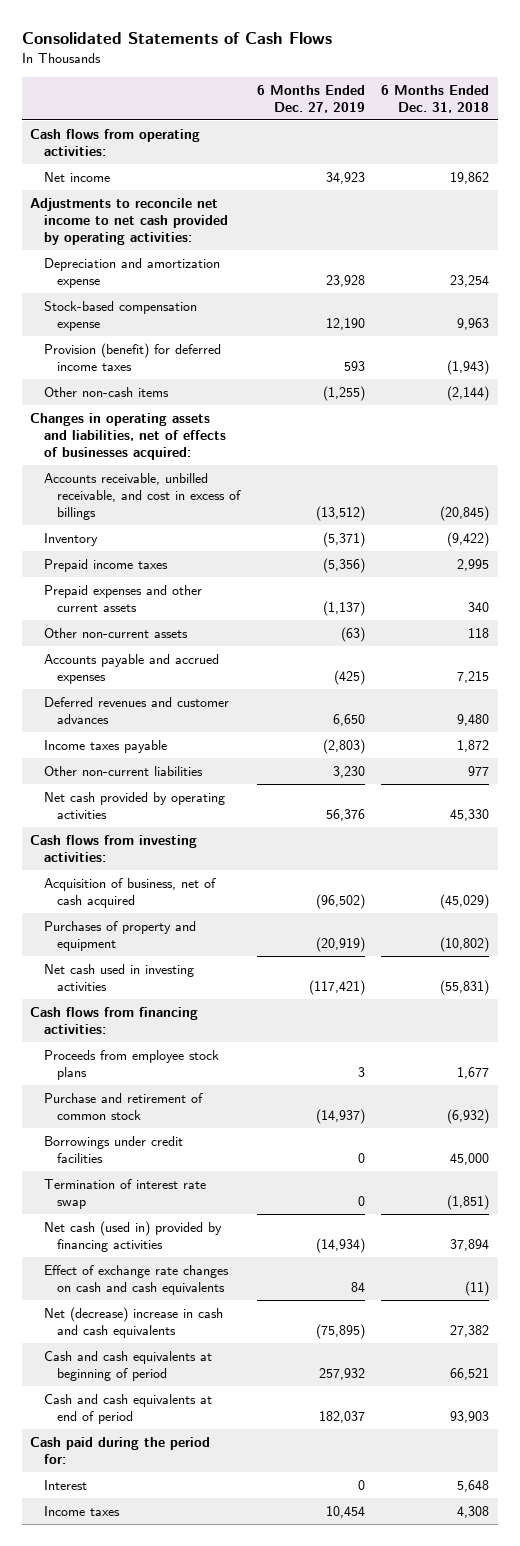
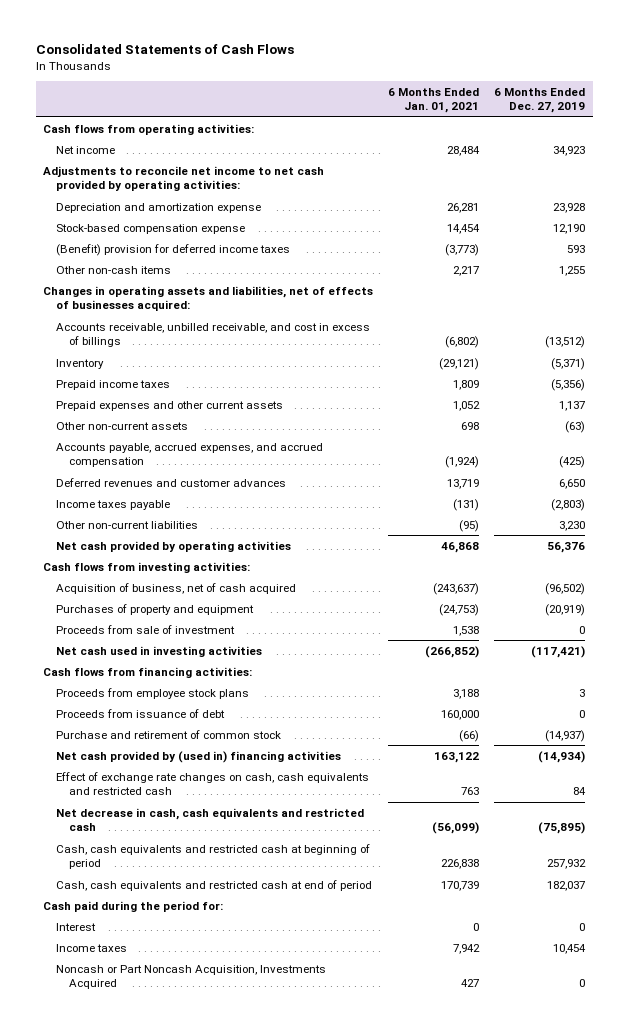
[381,85,490,114] 6 Months Ended Dec. 31, 2018 -> none
none -> [388,87,480,114] 6 Months Ended Jan. 01, 2021
[43,342,221,371] Provision (benefit) for deferred income taxes -> [56,243,291,256] (Benefit) provision for deferred income taxes
[322,385,365,401] (1,255) -> [559,265,586,276] 1,255
[322,600,365,616] (1,137) -> [559,400,586,411] 1,137
[43,653,219,684] Accounts payable and accrued expenses -> [56,442,324,468] Accounts payable, accrued expenses, and accrued compensation
none -> [56,624,236,634] Proceeds from sale of investment
none -> [56,708,226,718] Proceeds from issuance of debt
[43,1135,183,1163] Borrowings under credit facilities -> none
[43,1178,206,1209] Termination of interest rate swap -> none
[43,1220,222,1252] Net cash (used in) provided by financing activities -> [56,750,342,763] Net cash provided by (used in) financing activities
[43,1264,229,1295] Effect of exchange rate changes on cash and cash equivalents -> [56,771,370,796] Effect of exchange rate changes on cash, cash equivalents and restricted cash
[43,1306,223,1338] Net (decrease) increase in cash and cash equivalents -> [56,807,365,832] Net decrease in cash, cash equivalents and restricted cash
[43,1350,212,1381] Cash and cash equivalents at beginning of period -> [56,843,371,870] Cash, cash equivalents and restricted cash at beginning of period
[43,1393,212,1424] Cash and cash equivalents at end of period -> [56,879,373,891] Cash, cash equivalents and restricted cash at end of period
none -> [56,964,327,990] Noncash or Part Noncash Acquisition, Investments Acquired

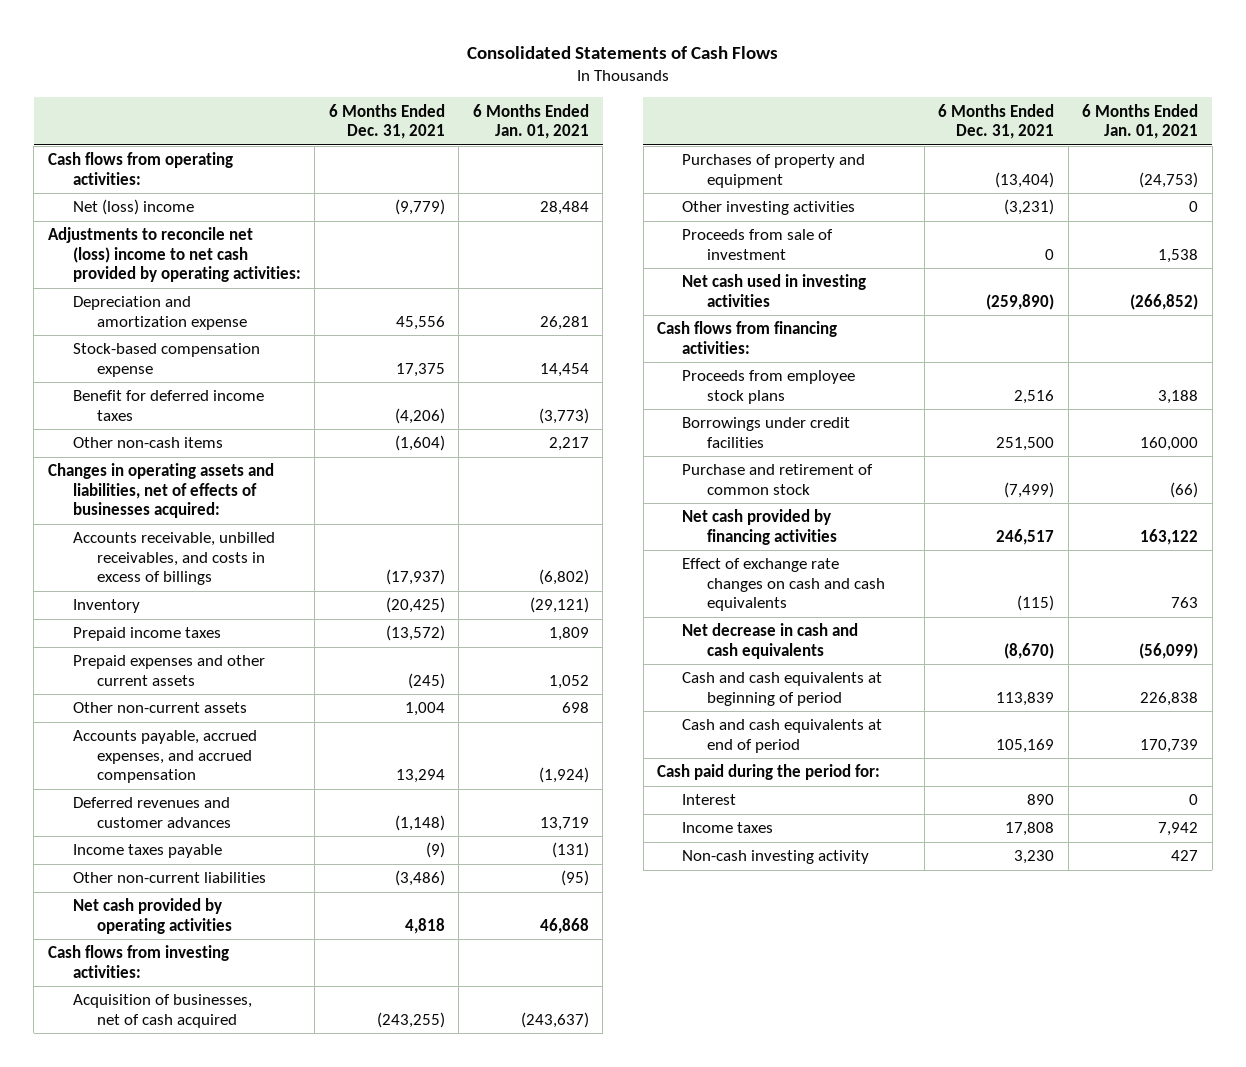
[494,87,586,114] 6 Months Ended Dec. 27, 2019 -> none
none -> [328,103,445,139] 6 Months Ended Dec. 31, 2021
[56,145,116,154] Net income -> [72,199,194,216] Net (loss) income
[43,165,325,192] Adjustments to reconcile net income to net cash provided by operating activities: -> [47,227,301,283] Adjustments to reconcile net (loss) income to net cash provided by operating activities:
[56,243,291,256] (Benefit) provision for deferred income taxes -> [72,390,264,421] Benefit for deferred income taxes
[56,322,371,348] Accounts receivable, unbilled receivable, and cost in excess of billings -> [72,532,275,586] Accounts receivable, unbilled receivables, and costs in excess of billings
[56,582,297,594] Acquisition of business, net of cash acquired -> [72,994,252,1028] Acquisition of businesses, net of cash acquired
none -> [682,201,856,216] Other investing activities
[56,708,226,718] Proceeds from issuance of debt -> [682,417,851,448] Borrowings under credit facilities
[56,750,342,763] Net cash provided by (used in) financing activities -> [682,509,838,545] Net cash provided by financing activities
[56,771,370,796] Effect of exchange rate changes on cash, cash equivalents and restricted cash -> [682,558,886,612] Effect of exchange rate changes on cash and cash equivalents
[56,807,365,832] Net decrease in cash, cash equivalents and restricted cash -> [682,623,859,659] Net decrease in cash and cash equivalents
[56,843,371,870] Cash, cash equivalents and restricted cash at beginning of period -> [682,672,883,706] Cash and cash equivalents at beginning of period
[56,879,373,891] Cash, cash equivalents and restricted cash at end of period -> [682,719,883,753] Cash and cash equivalents at end of period
[56,964,327,990] Noncash or Part Noncash Acquisition, Investments Acquired -> [682,850,870,865] Non-cash investing activity

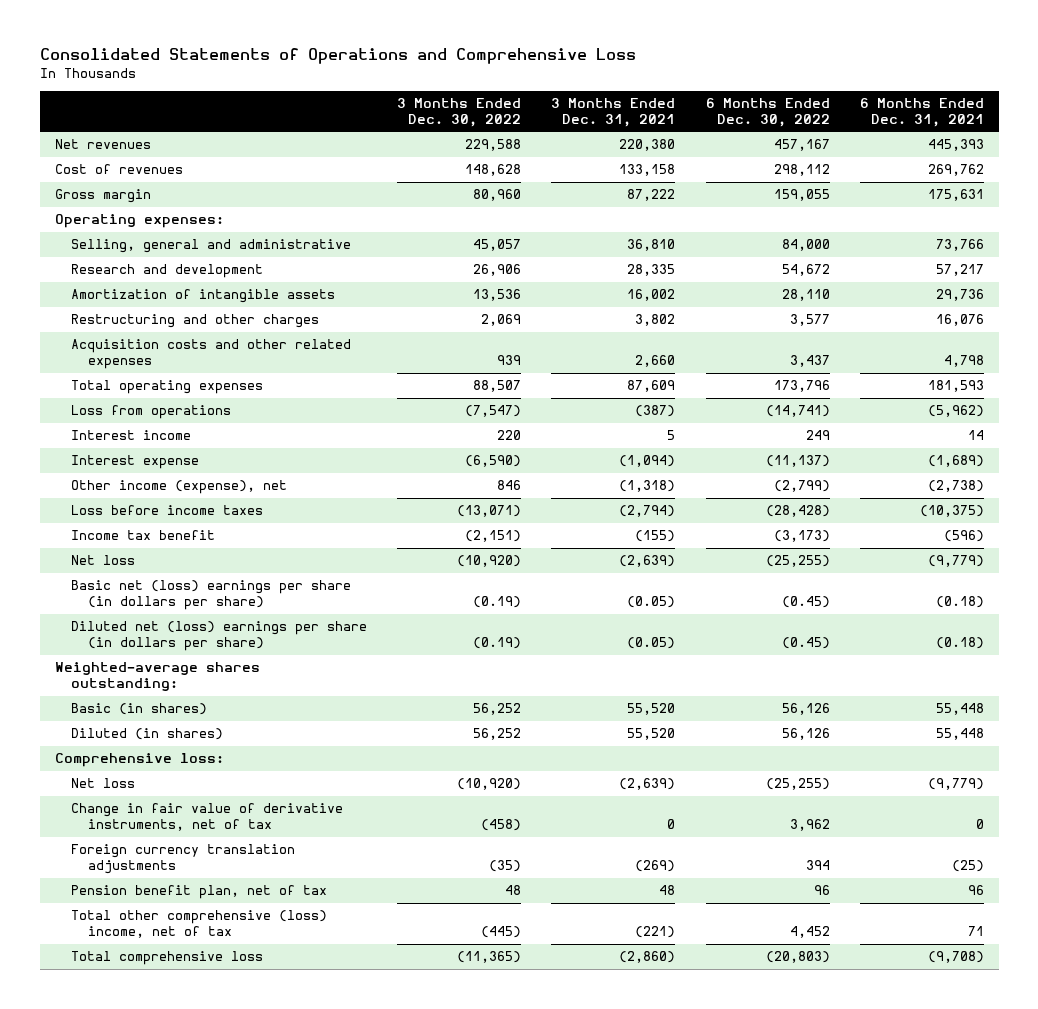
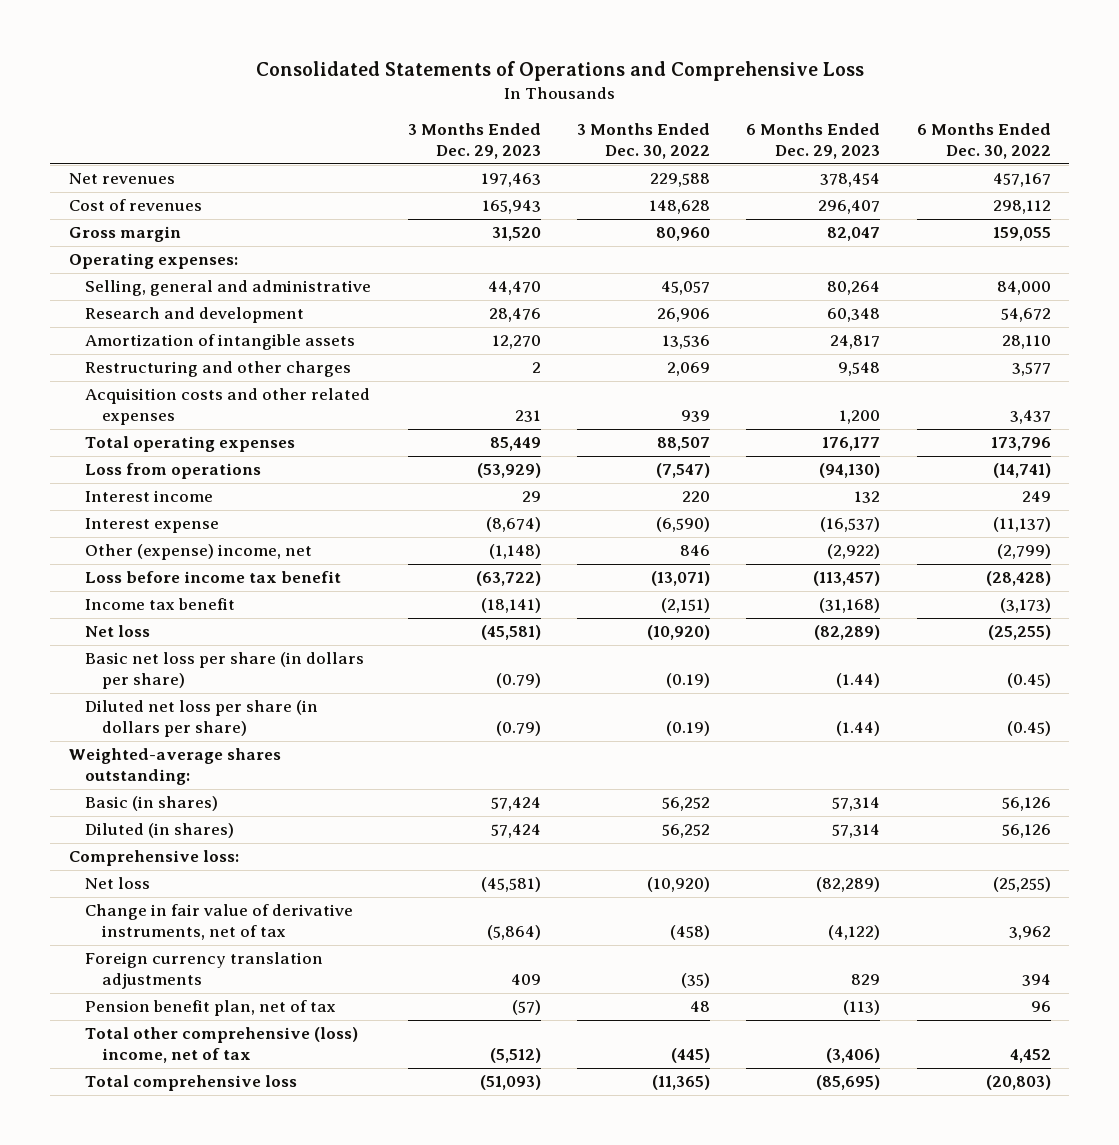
[551,98,676,127] 3 Months Ended Dec. 31, 2021 -> none
[859,98,984,127] 6 Months Ended Dec. 31, 2021 -> none
none -> [407,123,541,160] 3 Months Ended Dec. 29, 2023
none -> [746,123,881,160] 6 Months Ended Dec. 29, 2023
[71,480,288,495] Other income (expense), net -> [85,544,313,561] Other (expense) income, net
[71,505,264,516] Loss before income taxes -> [85,571,342,584] Loss before income tax benefit
[71,580,352,611] Basic net (loss) earnings per share (in dollars per share) -> [85,652,365,690] Basic net loss per share (in dollars per share)
[71,621,368,652] Diluted net (loss) earnings per share (in dollars per share) -> [85,700,319,738] Diluted net loss per share (in dollars per share)

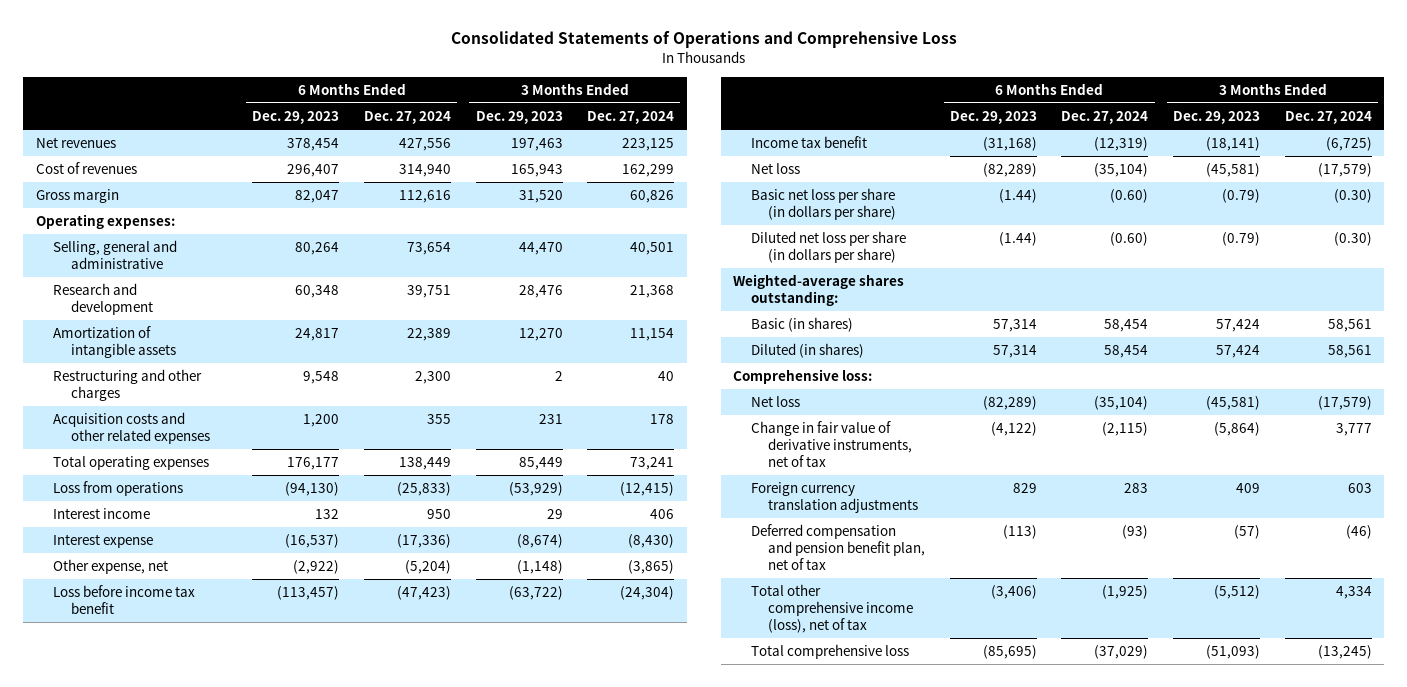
[577,123,711,160] 3 Months Ended Dec. 30, 2022 -> none
[916,123,1051,160] 6 Months Ended Dec. 30, 2022 -> none
none -> [363,111,451,125] Dec. 27, 2024
none -> [587,111,675,125] Dec. 27, 2024
[85,544,313,561] Other (expense) income, net -> [53,559,169,575] Other expense, net
[85,1000,337,1017] Pension benefit plan, net of tax -> [750,524,926,570] Deferred compensation and pension benefit plan, net of tax
[85,1027,359,1064] Total other comprehensive (loss) income, net of tax -> [750,584,914,633] Total other comprehensive income (loss), net of tax

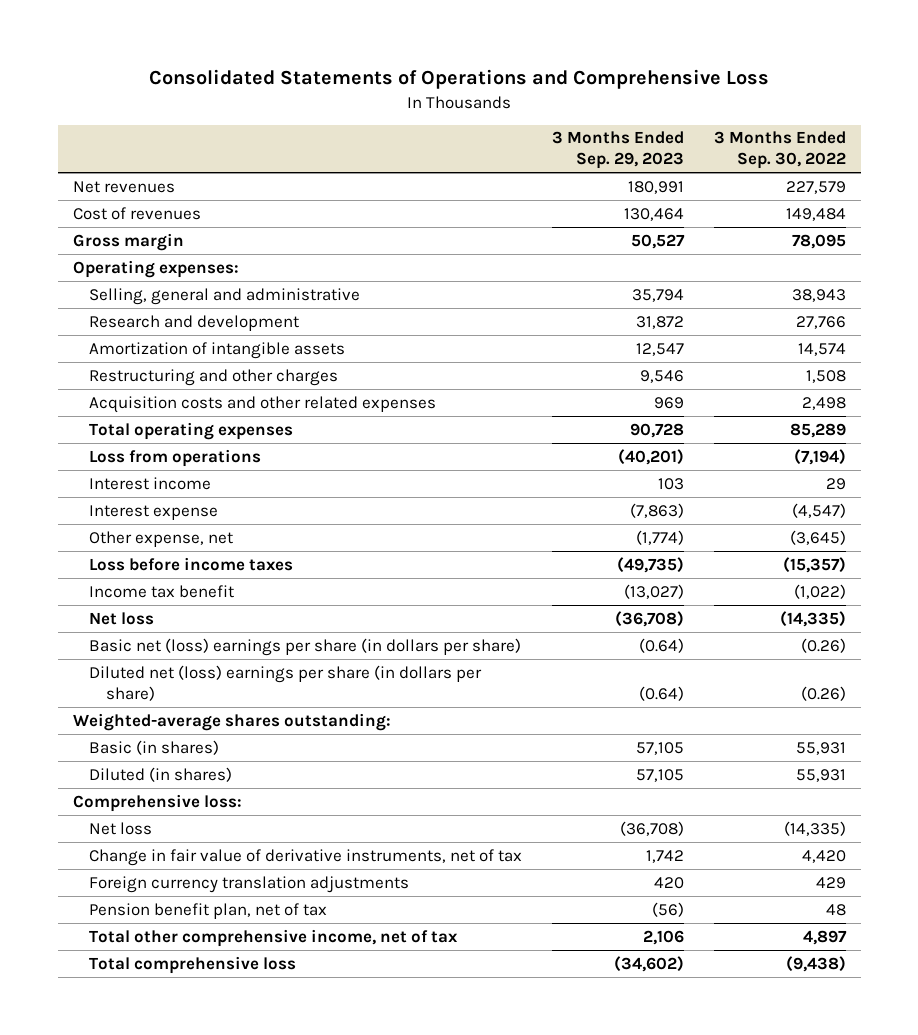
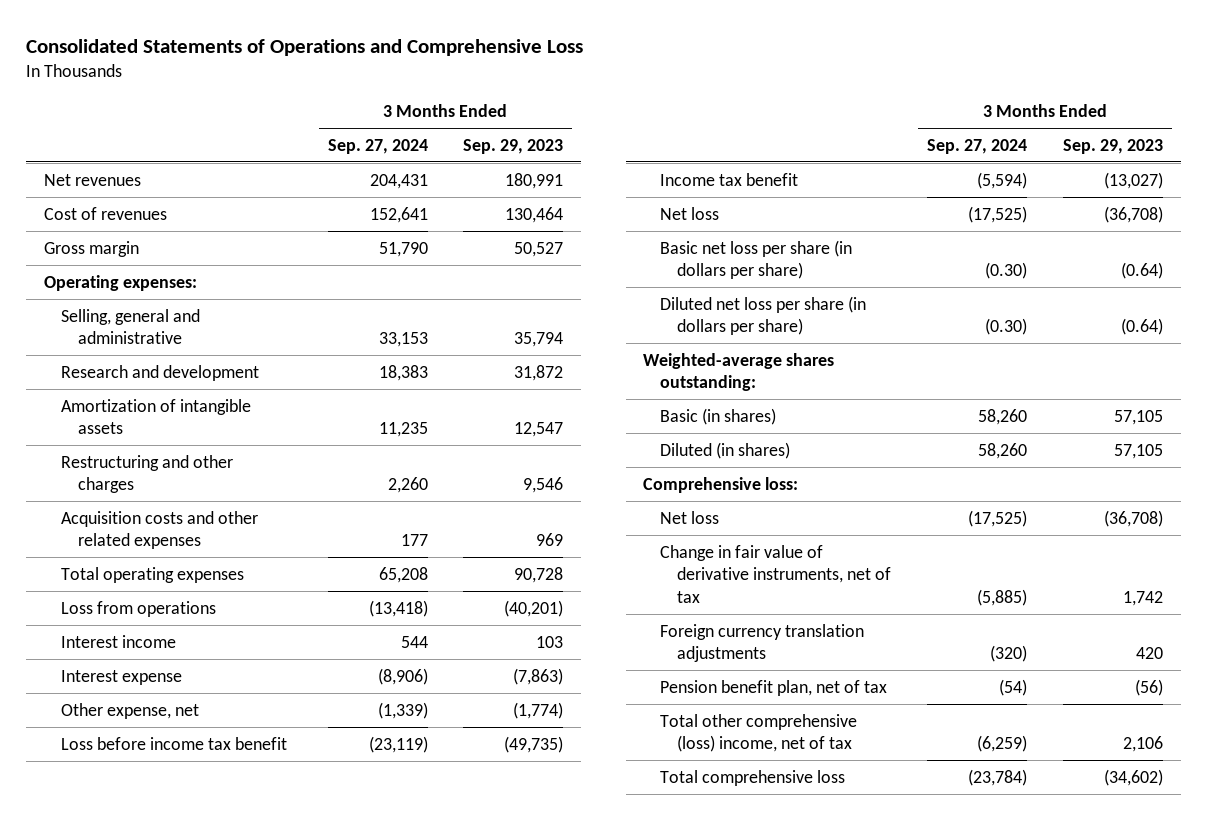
[713,131,846,170] 3 Months Ended Sep. 30, 2022 -> none
none -> [327,138,428,154] Sep. 27, 2024
[89,556,294,571] Loss before income taxes -> [60,736,287,750] Loss before income tax benefit
[89,637,522,656] Basic net (loss) earnings per share (in dollars per share) -> [660,239,853,280] Basic net loss per share (in dollars per share)
[89,664,483,701] Diluted net (loss) earnings per share (in dollars per share) -> [660,295,867,336] Diluted net loss per share (in dollars per share)
[89,928,459,947] Total other comprehensive income, net of tax -> [660,713,858,753] Total other comprehensive (loss) income, net of tax

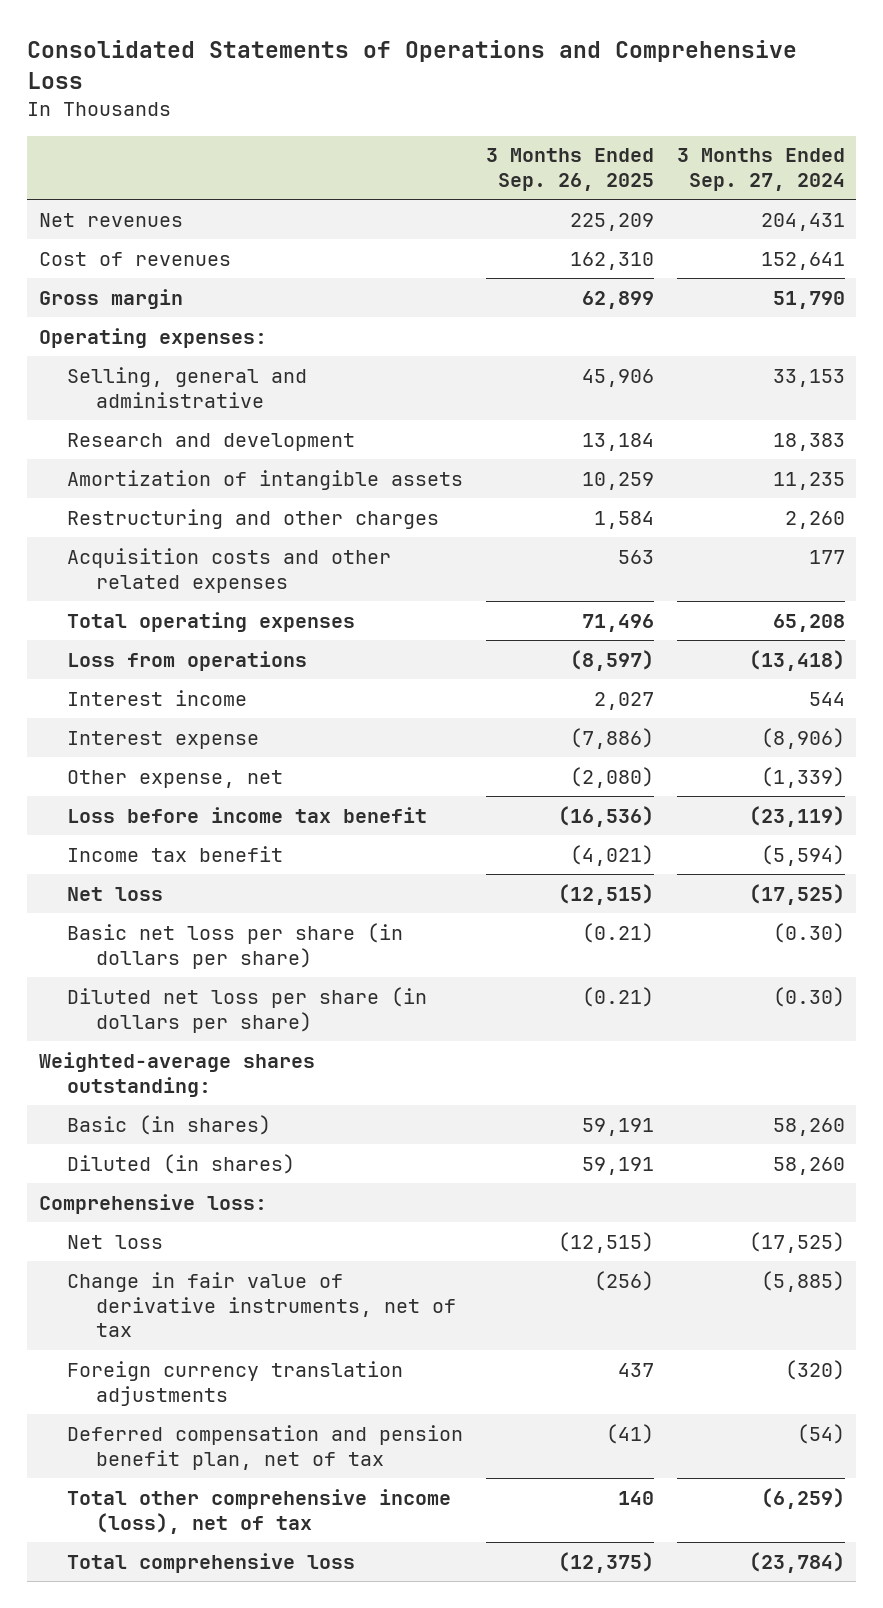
[463,138,564,154] Sep. 29, 2023 -> none
none -> [486,148,655,192] 3 Months Ended Sep. 26, 2025
[660,679,888,696] Pension benefit plan, net of tax -> [67,1424,464,1470] Deferred compensation and pension benefit plan, net of tax
[660,713,858,753] Total other comprehensive (loss) income, net of tax -> [67,1488,452,1534] Total other comprehensive income (loss), net of tax

